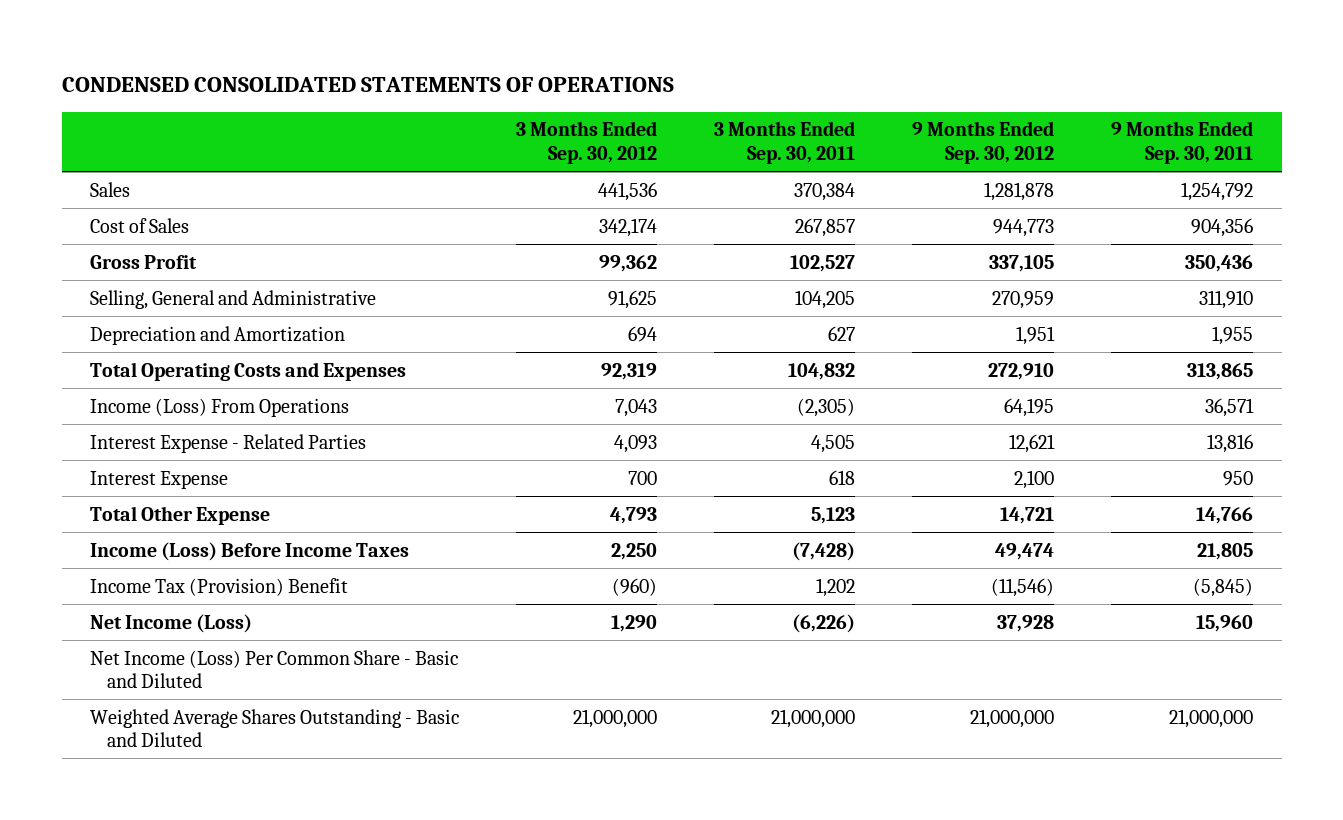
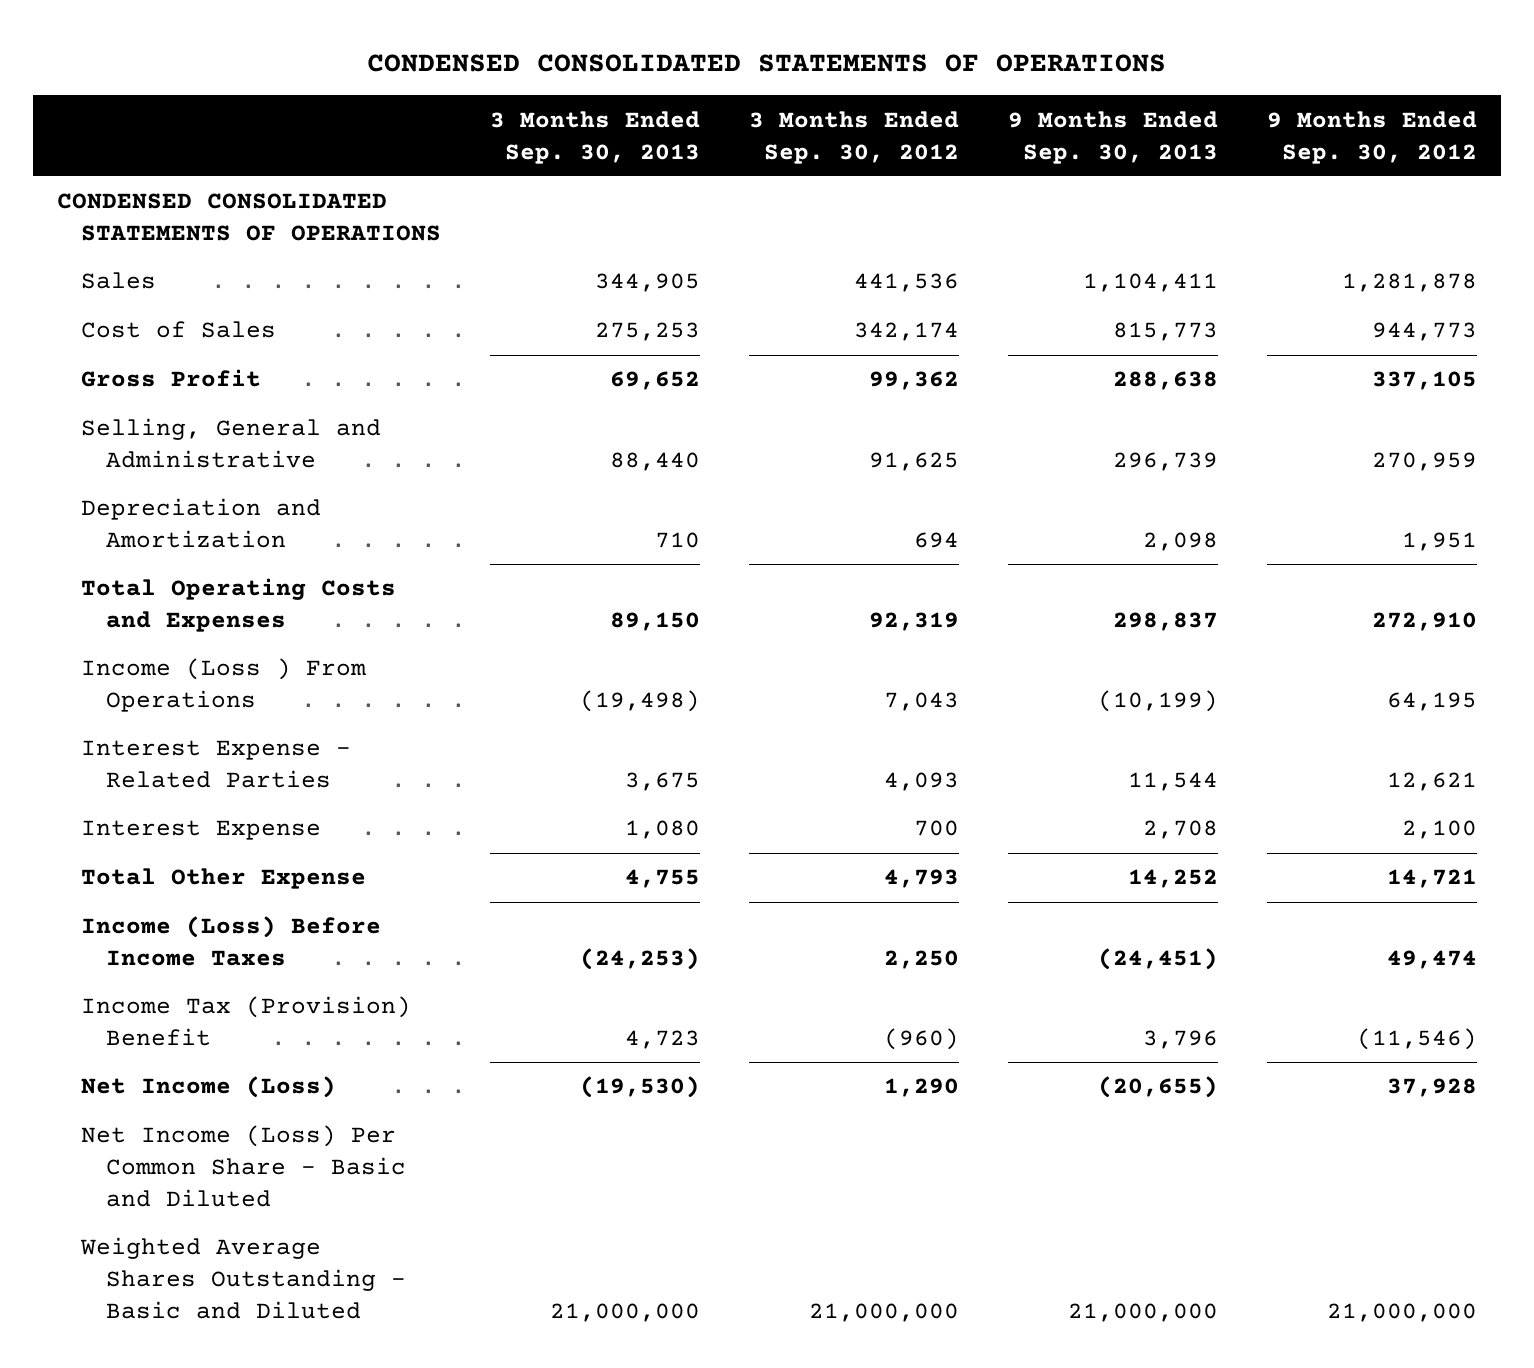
[714,121,856,164] 3 Months Ended Sep. 30, 2011 -> none
[1111,121,1254,164] 9 Months Ended Sep. 30, 2011 -> none
none -> [490,110,701,164] 3 Months Ended Sep. 30, 2013
none -> [1007,110,1218,164] 9 Months Ended Sep. 30, 2013
none -> [57,193,442,242] CONDENSED CONSOLIDATED STATEMENTS OF OPERATIONS
[90,397,350,417] Income (Loss) From Operations -> [81,658,367,713] Income (Loss ) From Operations

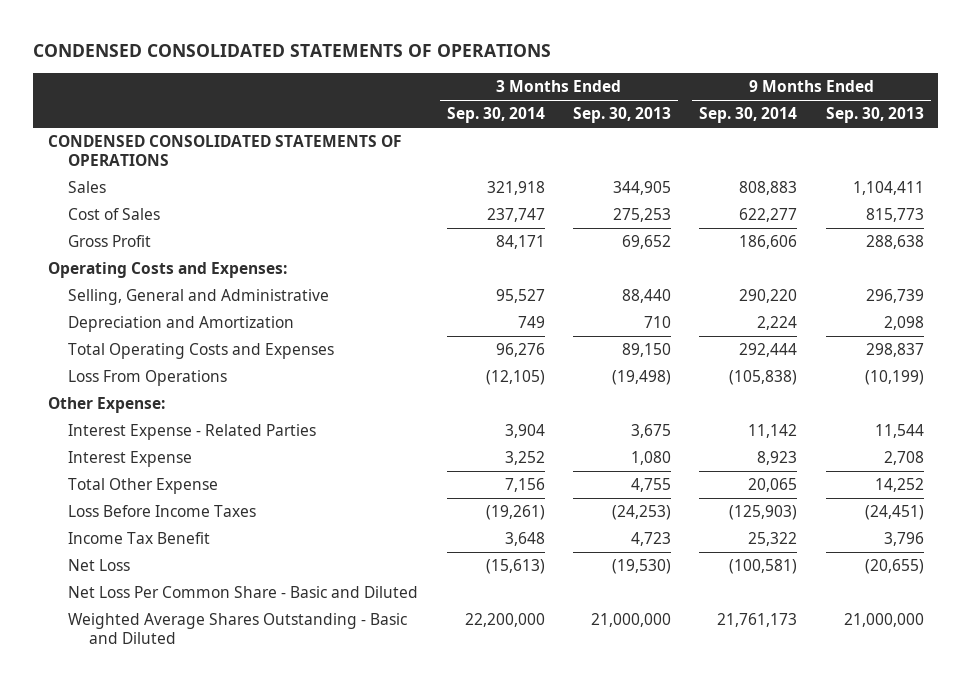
[749,110,960,164] 3 Months Ended Sep. 30, 2012 -> none
[1266,110,1477,164] 9 Months Ended Sep. 30, 2012 -> none
none -> [446,107,545,124] Sep. 30, 2014
none -> [699,107,798,124] Sep. 30, 2014
none -> [47,262,287,279] Operating Costs and Expenses:
[81,658,367,713] Income (Loss ) From Operations -> [68,370,228,387] Loss From Operations
none -> [47,397,165,414] Other Expense:
[81,916,382,967] Income (Loss) Before Income Taxes -> [68,505,257,518] Loss Before Income Taxes
[81,996,412,1047] Income Tax (Provision) Benefit -> [68,532,211,545] Income Tax Benefit
[81,1076,337,1099] Net Income (Loss) -> [68,559,131,572] Net Loss
[81,1125,406,1207] Net Income (Loss) Per Common Share - Basic and Diluted -> [68,586,419,599] Net Loss Per Common Share - Basic and Diluted

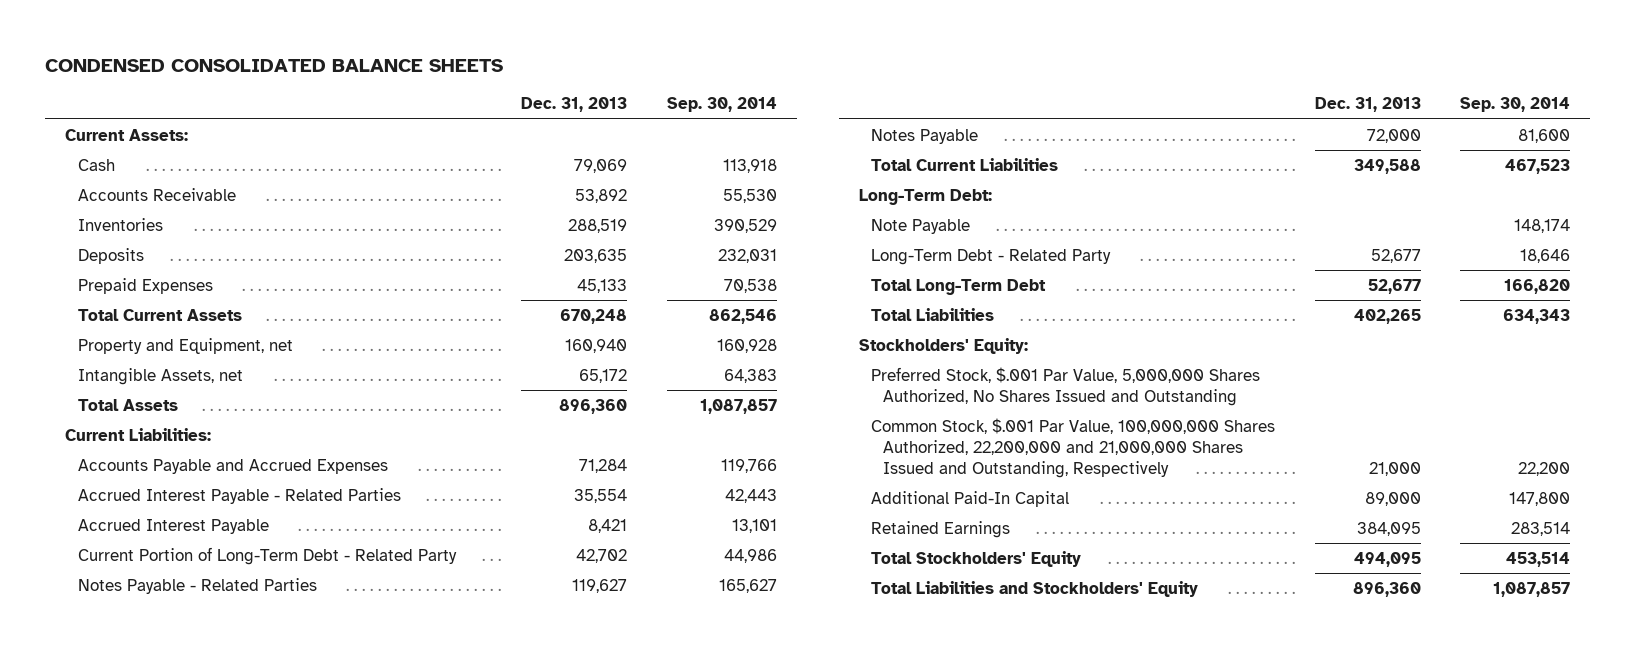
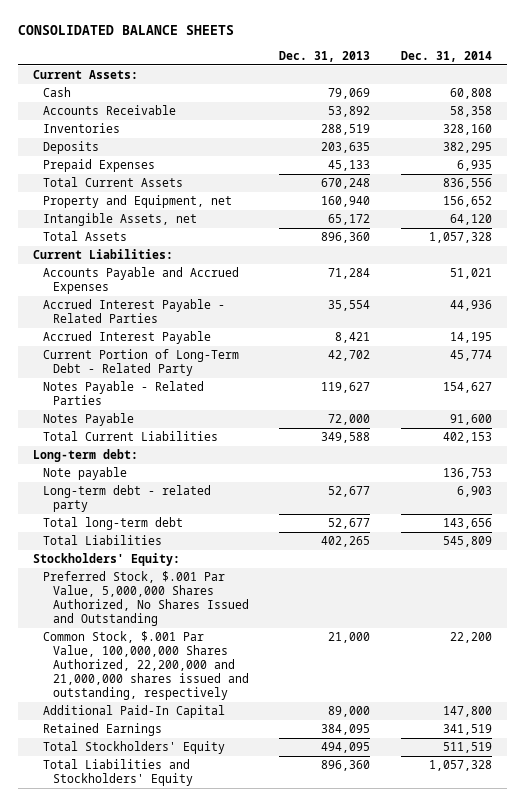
[45,58,504,72] CONDENSED CONSOLIDATED BALANCE SHEETS -> [17,25,234,36] CONSOLIDATED BALANCE SHEETS
[666,97,777,113] Sep. 30, 2014 -> none
none -> [400,50,492,62] Dec. 31, 2014
[858,188,992,205] Long-Term Debt: -> [33,449,139,463] Long-term debt:
[870,218,970,234] Note Payable -> [42,467,127,481] Note payable
[870,248,1111,265] Long-Term Debt - Related Party -> [42,485,211,513] Long-term debt - related party
[870,278,1046,295] Total Long-Term Debt -> [42,517,183,531] Total long-term debt
[870,417,1275,479] Common Stock, $.001 Par Value, 100,000,000 Shares Authorized, 22,200,000 and 21,000,000 Shares Issued and Outstanding, Respectively -> [42,631,249,700] Common Stock, $.001 Par Value, 100,000,000 Shares Authorized, 22,200,000 and 21,000,000 shares issued and outstanding, respectively

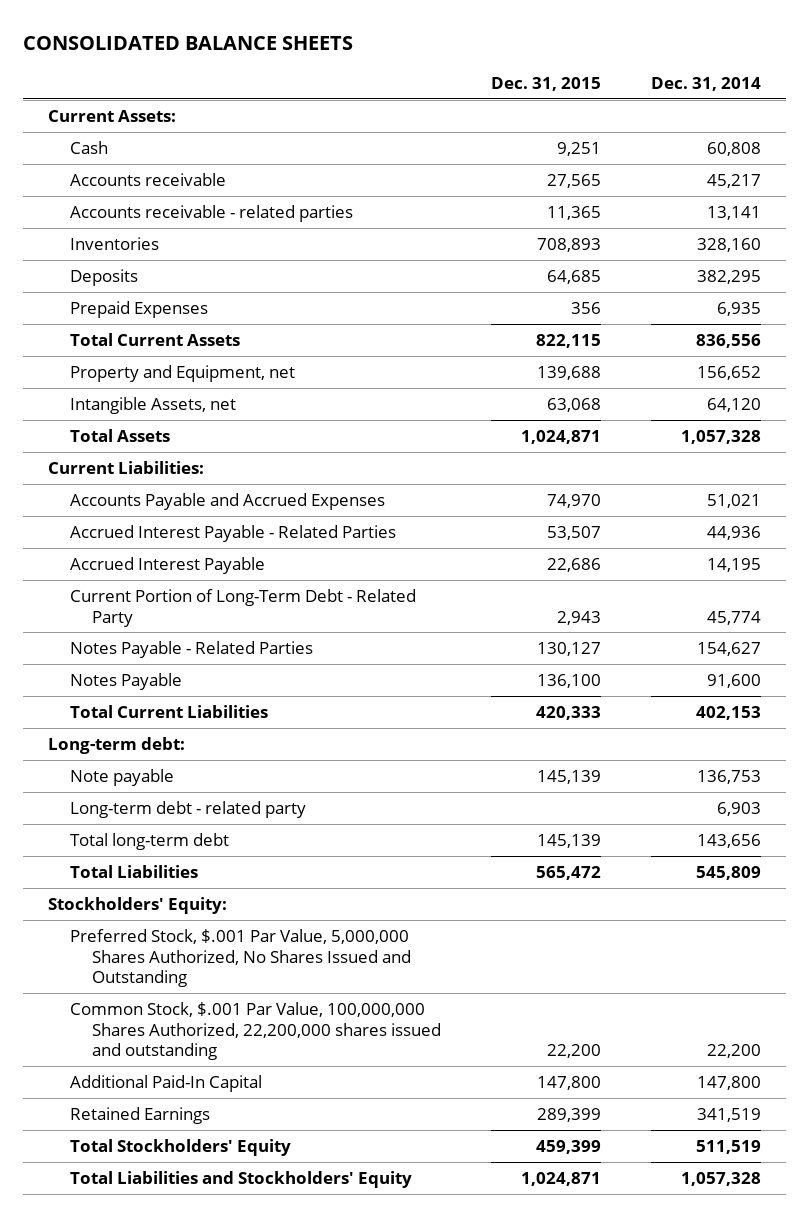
[279,50,371,62] Dec. 31, 2013 -> none
none -> [490,76,601,91] Dec. 31, 2015
[42,105,176,116] Accounts Receivable -> [69,173,226,187] Accounts receivable
[449,106,492,118] 58,358 -> [707,174,762,189] 45,217
none -> [69,205,353,223] Accounts receivable - related parties
[42,631,249,700] Common Stock, $.001 Par Value, 100,000,000 Shares Authorized, 22,200,000 and 21,000,000 shares issued and outstanding, respectively -> [69,1002,441,1060] Common Stock, $.001 Par Value, 100,000,000 Shares Authorized, 22,200,000 shares issued and outstanding

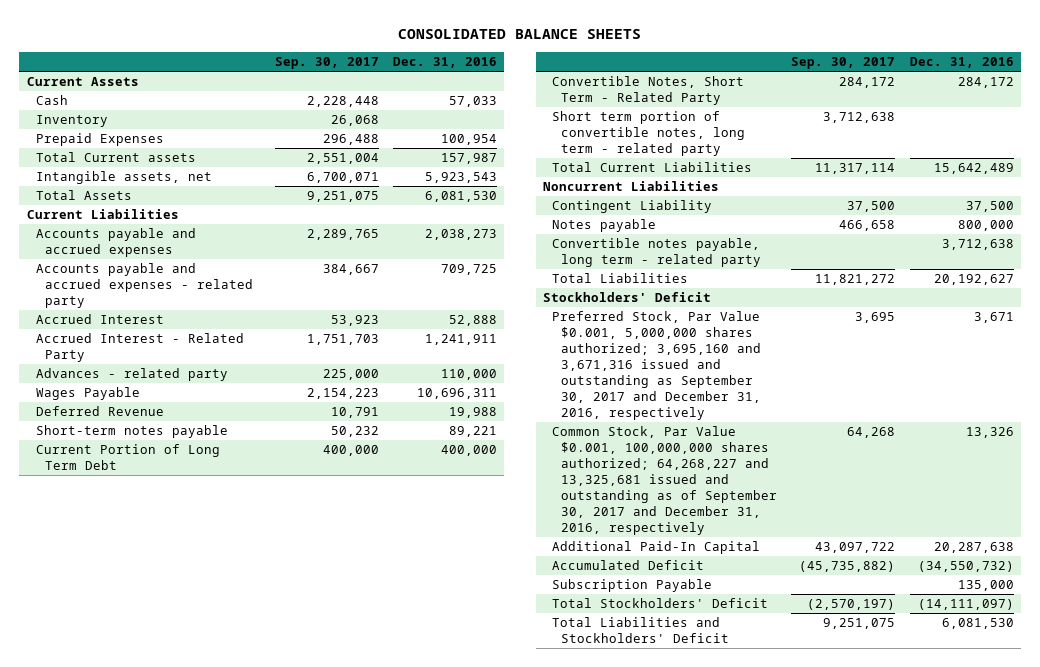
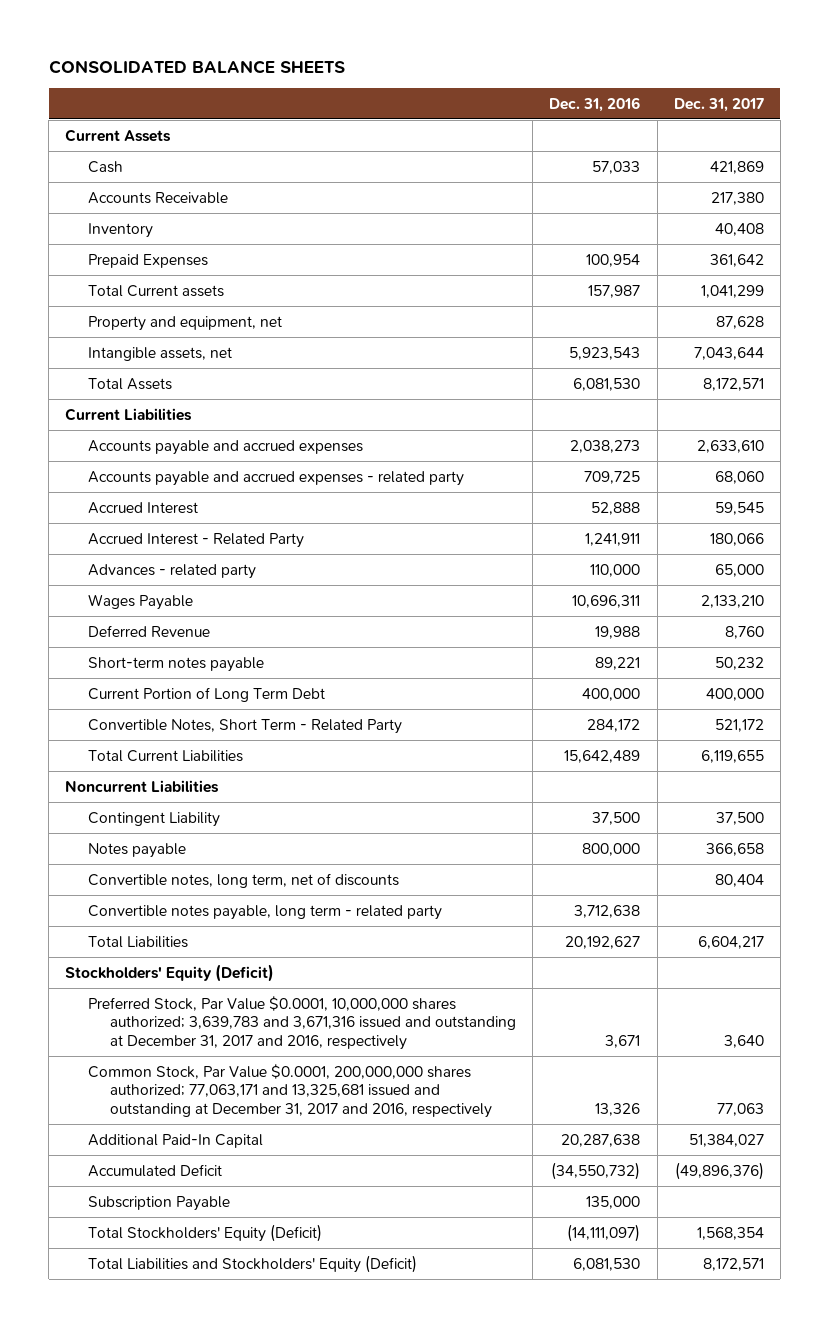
[274,56,379,69] Sep. 30, 2017 -> none
none -> [673,97,764,112] Dec. 31, 2017
none -> [87,191,228,204] Accounts Receivable
none -> [87,315,282,331] Property and equipment, net
[551,111,745,157] Short term portion of convertible notes, long term - related party -> none
none -> [87,872,399,888] Convertible notes, long term, net of discounts
[542,292,711,303] Stockholders' Deficit -> [65,963,275,982] Stockholders' Equity (Deficit)
[551,311,761,421] Preferred Stock, Par Value $0.001, 5,000,000 shares authorized; 3,695,160 and 3,671,316 issued and outstanding as September 30, 2017 and December 31, 2016, respectively -> [87,995,517,1050] Preferred Stock, Par Value $0.0001, 10,000,000 shares authorized; 3,639,783 and 3,671,316 issued and outstanding at December 31, 2017 and 2016, respectively
[551,426,777,536] Common Stock, Par Value $0.001, 100,000,000 shares authorized; 64,268,227 and 13,325,681 issued and outstanding as of September 30, 2017 and December 31, 2016, respectively -> [87,1063,493,1118] Common Stock, Par Value $0.0001, 200,000,000 shares authorized; 77,063,171 and 13,325,681 issued and outstanding at December 31, 2017 and 2016, respectively
[551,598,768,609] Total Stockholders' Deficit -> [87,1223,322,1242] Total Stockholders' Equity (Deficit)
[551,617,729,644] Total Liabilities and Stockholders' Deficit -> [87,1254,417,1273] Total Liabilities and Stockholders' Equity (Deficit)

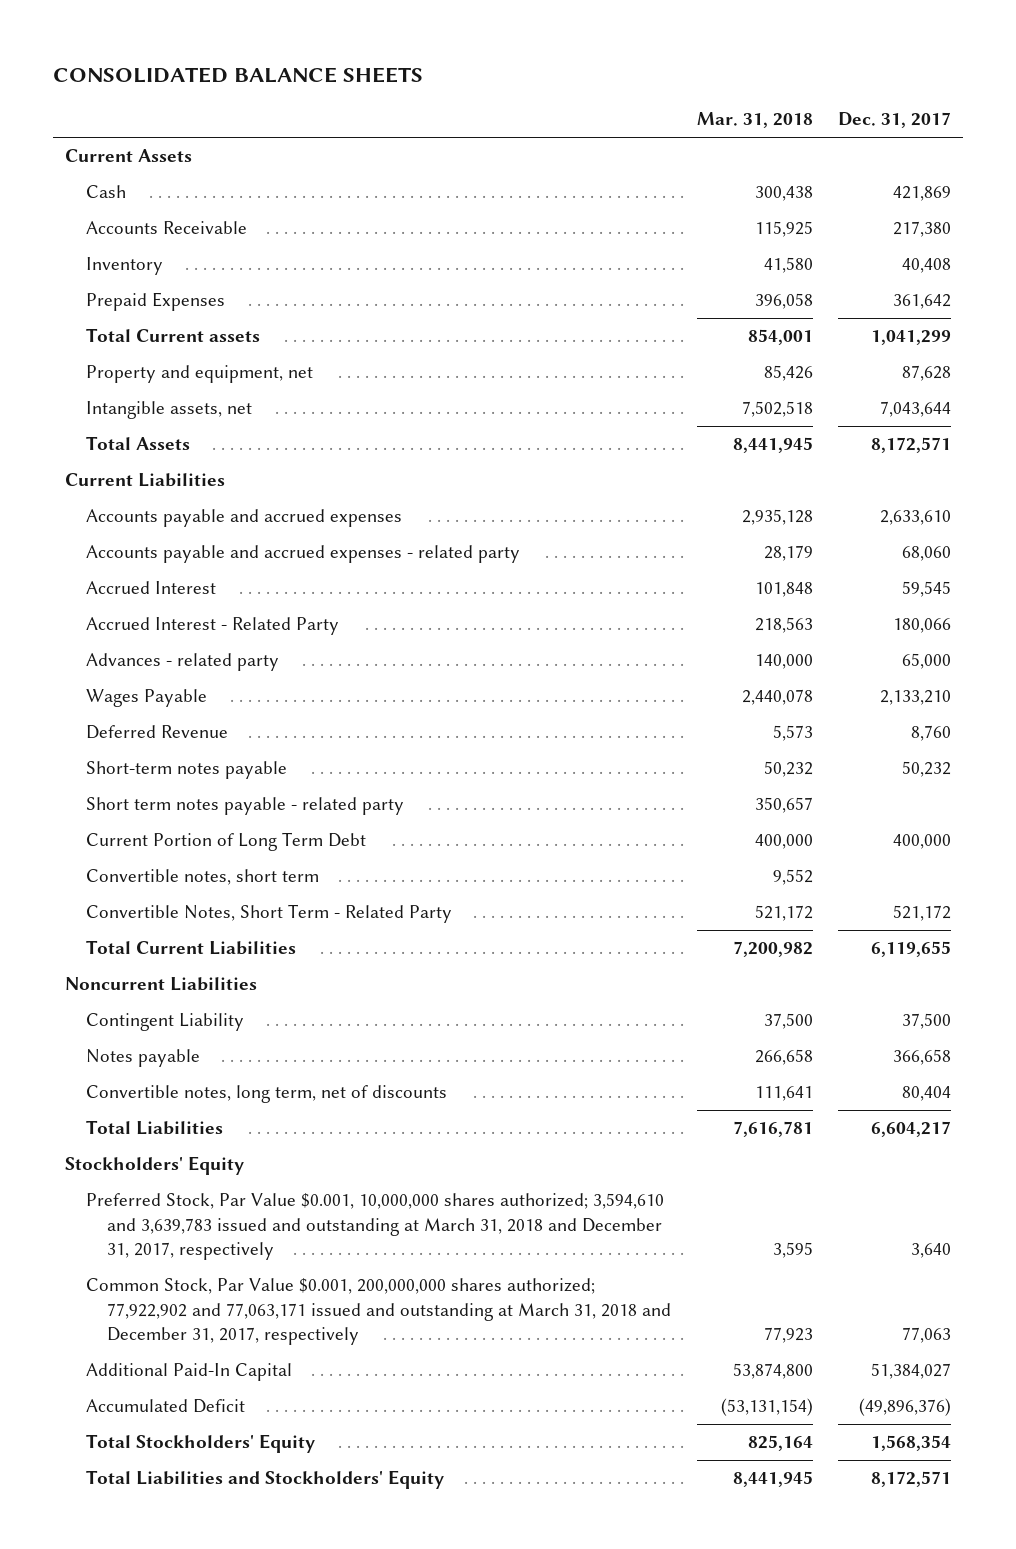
[549,96,641,112] Dec. 31, 2016 -> none
none -> [696,112,813,129] Mar. 31, 2018
none -> [86,797,405,816] Short term notes payable - related party
none -> [86,869,320,886] Convertible notes, short term
[87,904,442,920] Convertible notes payable, long term - related party -> none
[65,963,275,982] Stockholders' Equity (Deficit) -> [65,1156,245,1176] Stockholders' Equity
[87,995,517,1050] Preferred Stock, Par Value $0.0001, 10,000,000 shares authorized; 3,639,783 and 3,671,316 issued and outstanding at December 31, 2017 and 2016, respectively -> [86,1193,665,1261] Preferred Stock, Par Value $0.001, 10,000,000 shares authorized; 3,594,610 and 3,639,783 issued and outstanding at March 31, 2018 and December 31, 2017, respectively
[87,1063,493,1118] Common Stock, Par Value $0.0001, 200,000,000 shares authorized; 77,063,171 and 13,325,681 issued and outstanding at December 31, 2017 and 2016, respectively -> [86,1278,672,1346] Common Stock, Par Value $0.001, 200,000,000 shares authorized; 77,922,902 and 77,063,171 issued and outstanding at March 31, 2018 and December 31, 2017, respectively
[87,1195,230,1211] Subscription Payable -> none
[87,1223,322,1242] Total Stockholders' Equity (Deficit) -> [86,1434,316,1454] Total Stockholders' Equity
[87,1254,417,1273] Total Liabilities and Stockholders' Equity (Deficit) -> [86,1470,445,1490] Total Liabilities and Stockholders' Equity

